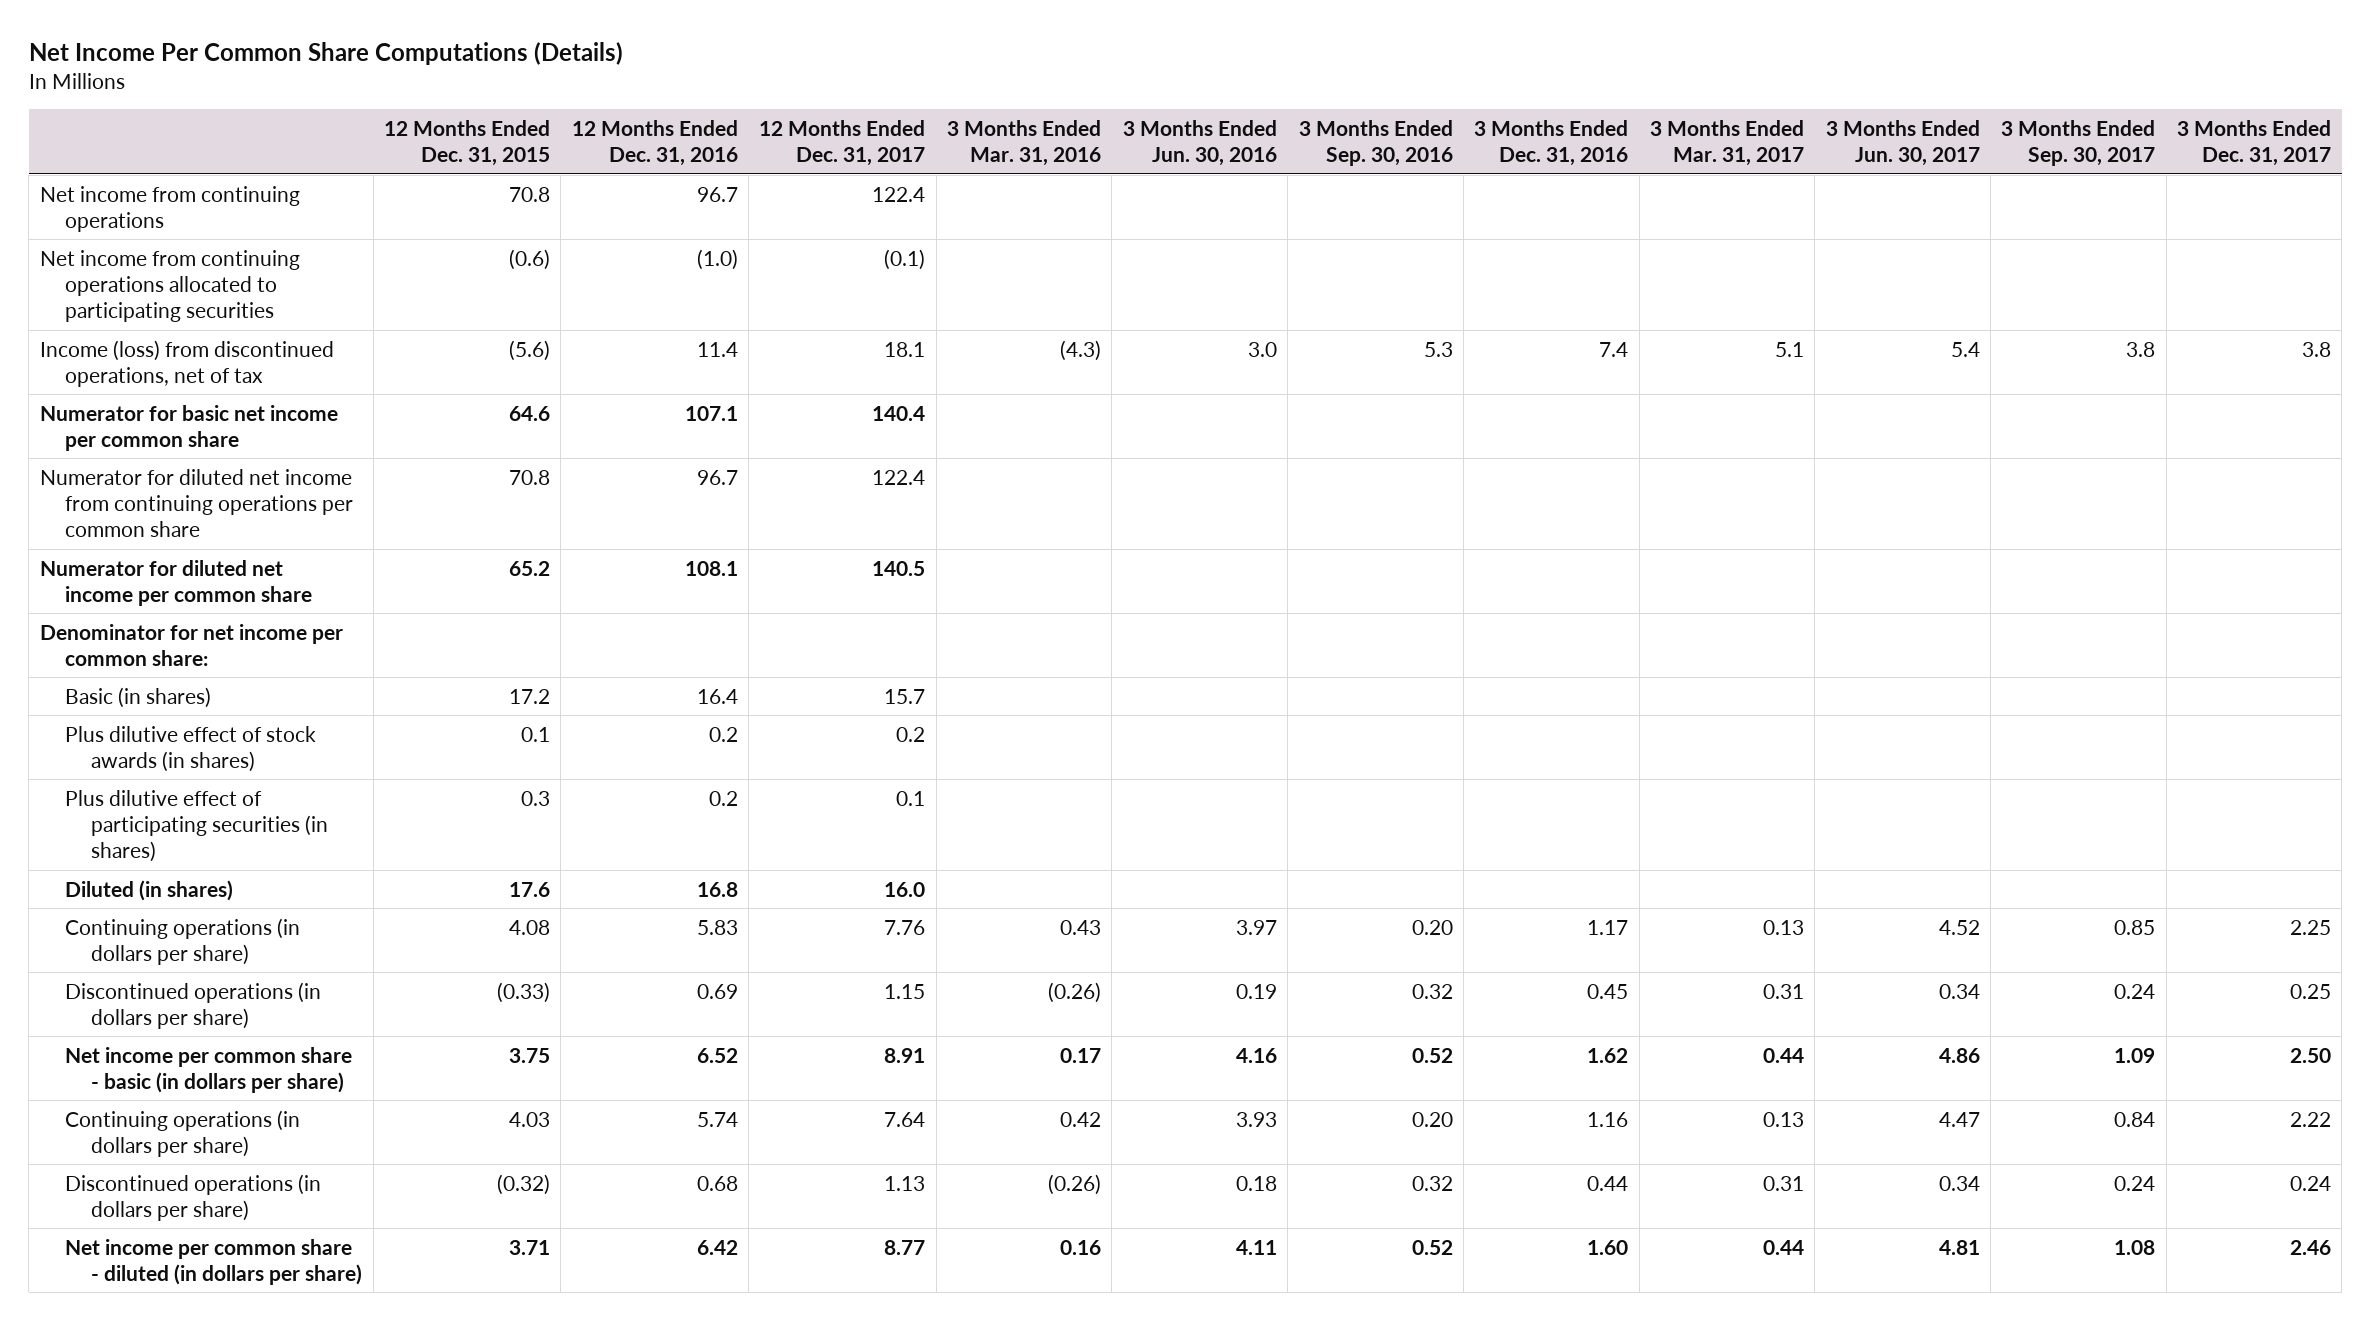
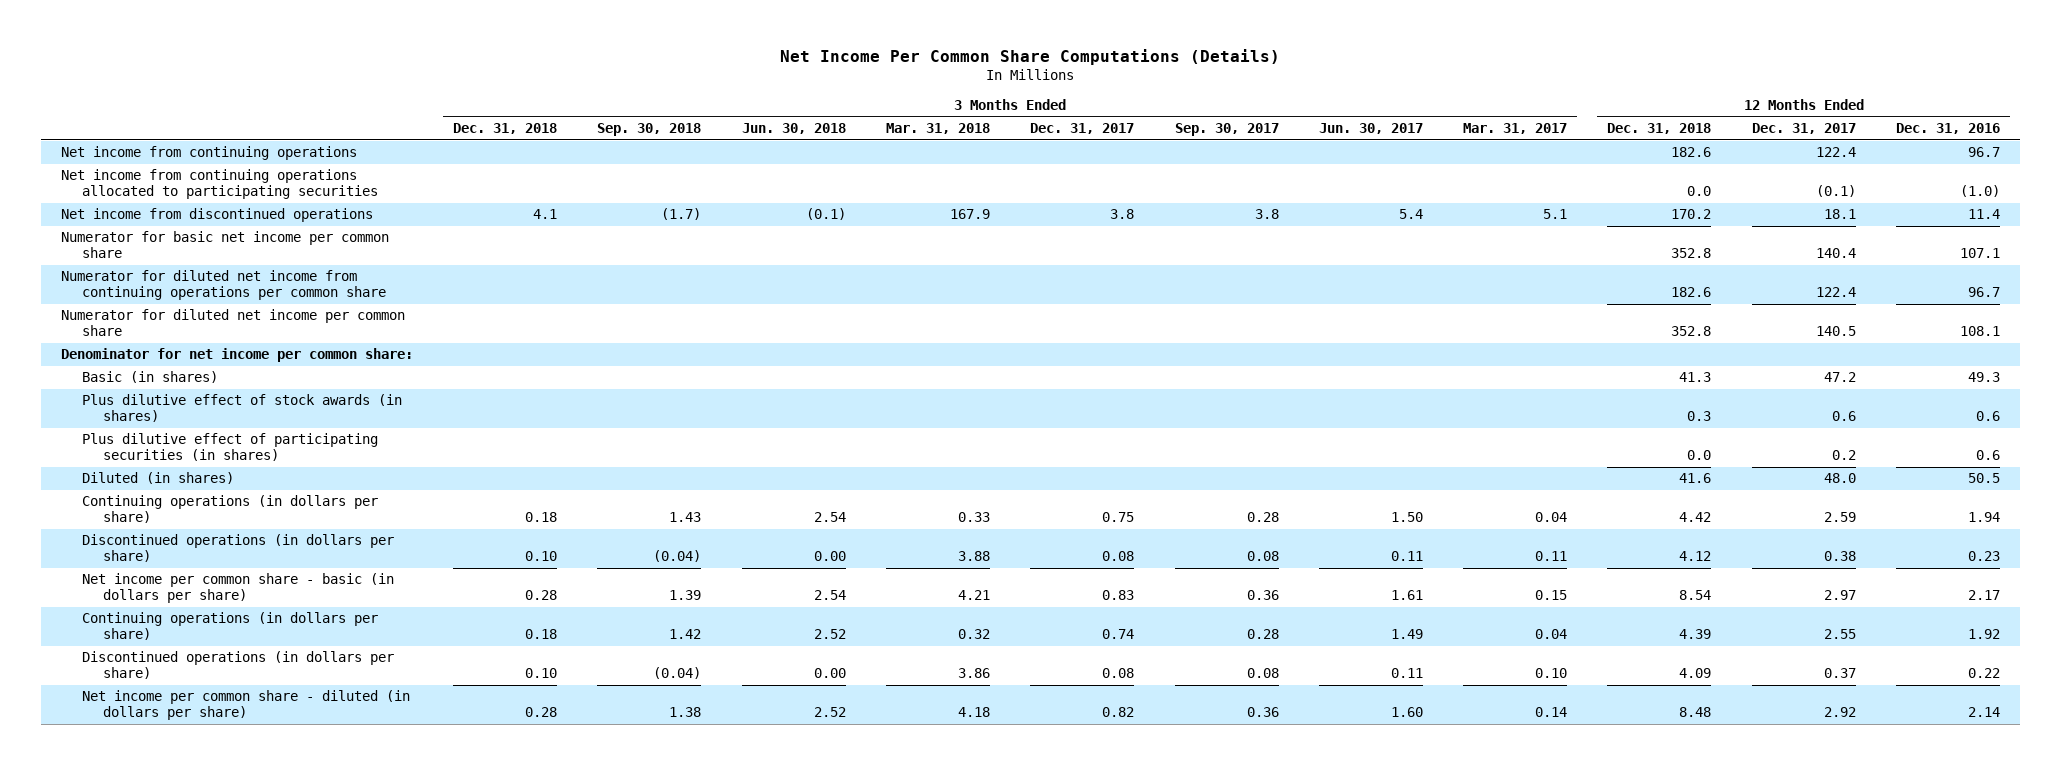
[383,120,550,167] 12 Months Ended Dec. 31, 2015 -> none
[947,120,1102,167] 3 Months Ended Mar. 31, 2016 -> none
[1122,120,1277,167] 3 Months Ended Jun. 30, 2016 -> none
[1298,120,1453,167] 3 Months Ended Sep. 30, 2016 -> none
[1474,120,1629,167] 3 Months Ended Dec. 31, 2016 -> none
none -> [453,123,558,135] Dec. 31, 2018
none -> [597,123,702,137] Sep. 30, 2018
none -> [741,123,846,135] Jun. 30, 2018
none -> [886,123,991,135] Mar. 31, 2018
none -> [1607,123,1712,135] Dec. 31, 2018
[39,339,334,387] Income (loss) from discontinued operations, net of tax -> [60,208,373,223] Net income from discontinued operations
[696,688,738,704] 16.4 -> [1968,372,2001,383] 49.3
[884,688,926,704] 15.7 -> [1823,372,1856,383] 47.2
[708,726,738,742] 0.2 -> [1976,411,2001,422] 0.6
[896,726,926,742] 0.2 -> [1831,411,1856,422] 0.6
[708,790,738,806] 0.2 -> [1976,450,2001,461] 0.6
[896,790,926,806] 0.1 -> [1831,450,1856,461] 0.2
[696,881,738,897] 16.8 -> [1968,473,2001,484] 50.5
[884,881,926,897] 16.0 -> [1823,473,1856,484] 48.0
[696,919,738,935] 5.83 -> [1968,512,2001,523] 1.94
[884,919,926,935] 7.76 -> [1823,512,1856,523] 2.59
[1762,919,1804,935] 0.13 -> [1535,512,1568,523] 0.04
[1938,919,1980,935] 4.52 -> [1390,512,1423,523] 1.50
[2114,919,2156,935] 0.85 -> [1246,512,1279,523] 0.28
[2290,919,2332,935] 2.25 -> [1102,512,1135,523] 0.75
[696,983,738,999] 0.69 -> [1968,551,2001,562] 0.23
[884,983,926,999] 1.15 -> [1823,551,1856,562] 0.38
[1762,983,1804,999] 0.31 -> [1535,551,1568,562] 0.11
[1938,983,1980,999] 0.34 -> [1390,551,1423,562] 0.11
[2114,983,2156,999] 0.24 -> [1246,551,1279,562] 0.08
[2290,983,2332,999] 0.25 -> [1102,551,1135,562] 0.08
[696,1047,738,1063] 6.52 -> [1968,590,2001,601] 2.17
[884,1047,926,1063] 8.91 -> [1823,590,1856,601] 2.97
[1762,1047,1804,1063] 0.44 -> [1535,590,1568,601] 0.15
[1938,1047,1980,1063] 4.86 -> [1390,590,1423,601] 1.61
[2114,1047,2156,1063] 1.09 -> [1246,590,1279,601] 0.36
[2290,1047,2332,1063] 2.50 -> [1102,590,1135,601] 0.83
[696,1111,738,1127] 5.74 -> [1968,629,2001,640] 1.92
[884,1111,926,1127] 7.64 -> [1823,629,1856,640] 2.55
[1762,1111,1804,1127] 0.13 -> [1535,629,1568,640] 0.04
[1938,1111,1980,1127] 4.47 -> [1390,629,1423,640] 1.49
[2114,1111,2156,1127] 0.84 -> [1246,629,1279,640] 0.28
[2290,1111,2332,1127] 2.22 -> [1102,629,1135,640] 0.74
[696,1175,738,1191] 0.68 -> [1968,668,2001,679] 0.22
[884,1175,926,1191] 1.13 -> [1823,668,1856,679] 0.37
[1762,1175,1804,1191] 0.31 -> [1535,668,1568,679] 0.10
[1938,1175,1980,1191] 0.34 -> [1390,668,1423,679] 0.11
[2114,1175,2156,1191] 0.24 -> [1246,668,1279,679] 0.08
[2290,1175,2332,1191] 0.24 -> [1102,668,1135,679] 0.08
[696,1239,738,1255] 6.42 -> [1968,707,2001,718] 2.14
[884,1239,926,1255] 8.77 -> [1823,707,1856,718] 2.92
[1762,1239,1804,1255] 0.44 -> [1535,707,1568,718] 0.14
[1938,1239,1980,1255] 4.81 -> [1390,707,1423,718] 1.60
[2114,1239,2156,1255] 1.08 -> [1246,707,1279,718] 0.36
[2290,1239,2332,1255] 2.46 -> [1102,707,1135,718] 0.82

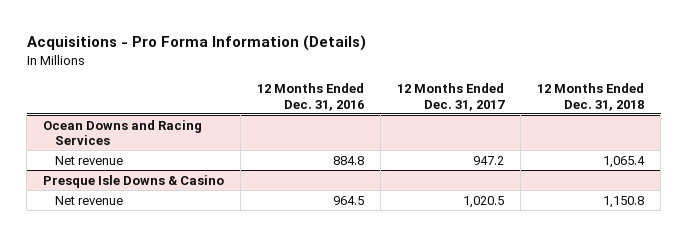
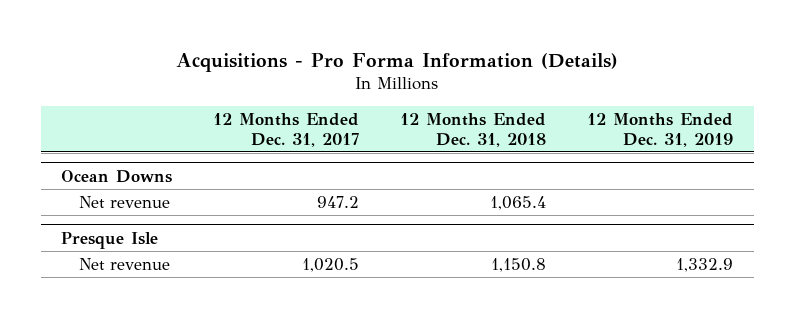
[257,83,365,111] 12 Months Ended Dec. 31, 2016 -> none
none -> [587,112,734,147] 12 Months Ended Dec. 31, 2019
[43,119,203,146] Ocean Downs and Racing Services -> [61,169,173,183] Ocean Downs
[43,174,225,188] Presque Isle Downs & Casino -> [61,231,159,249] Presque Isle

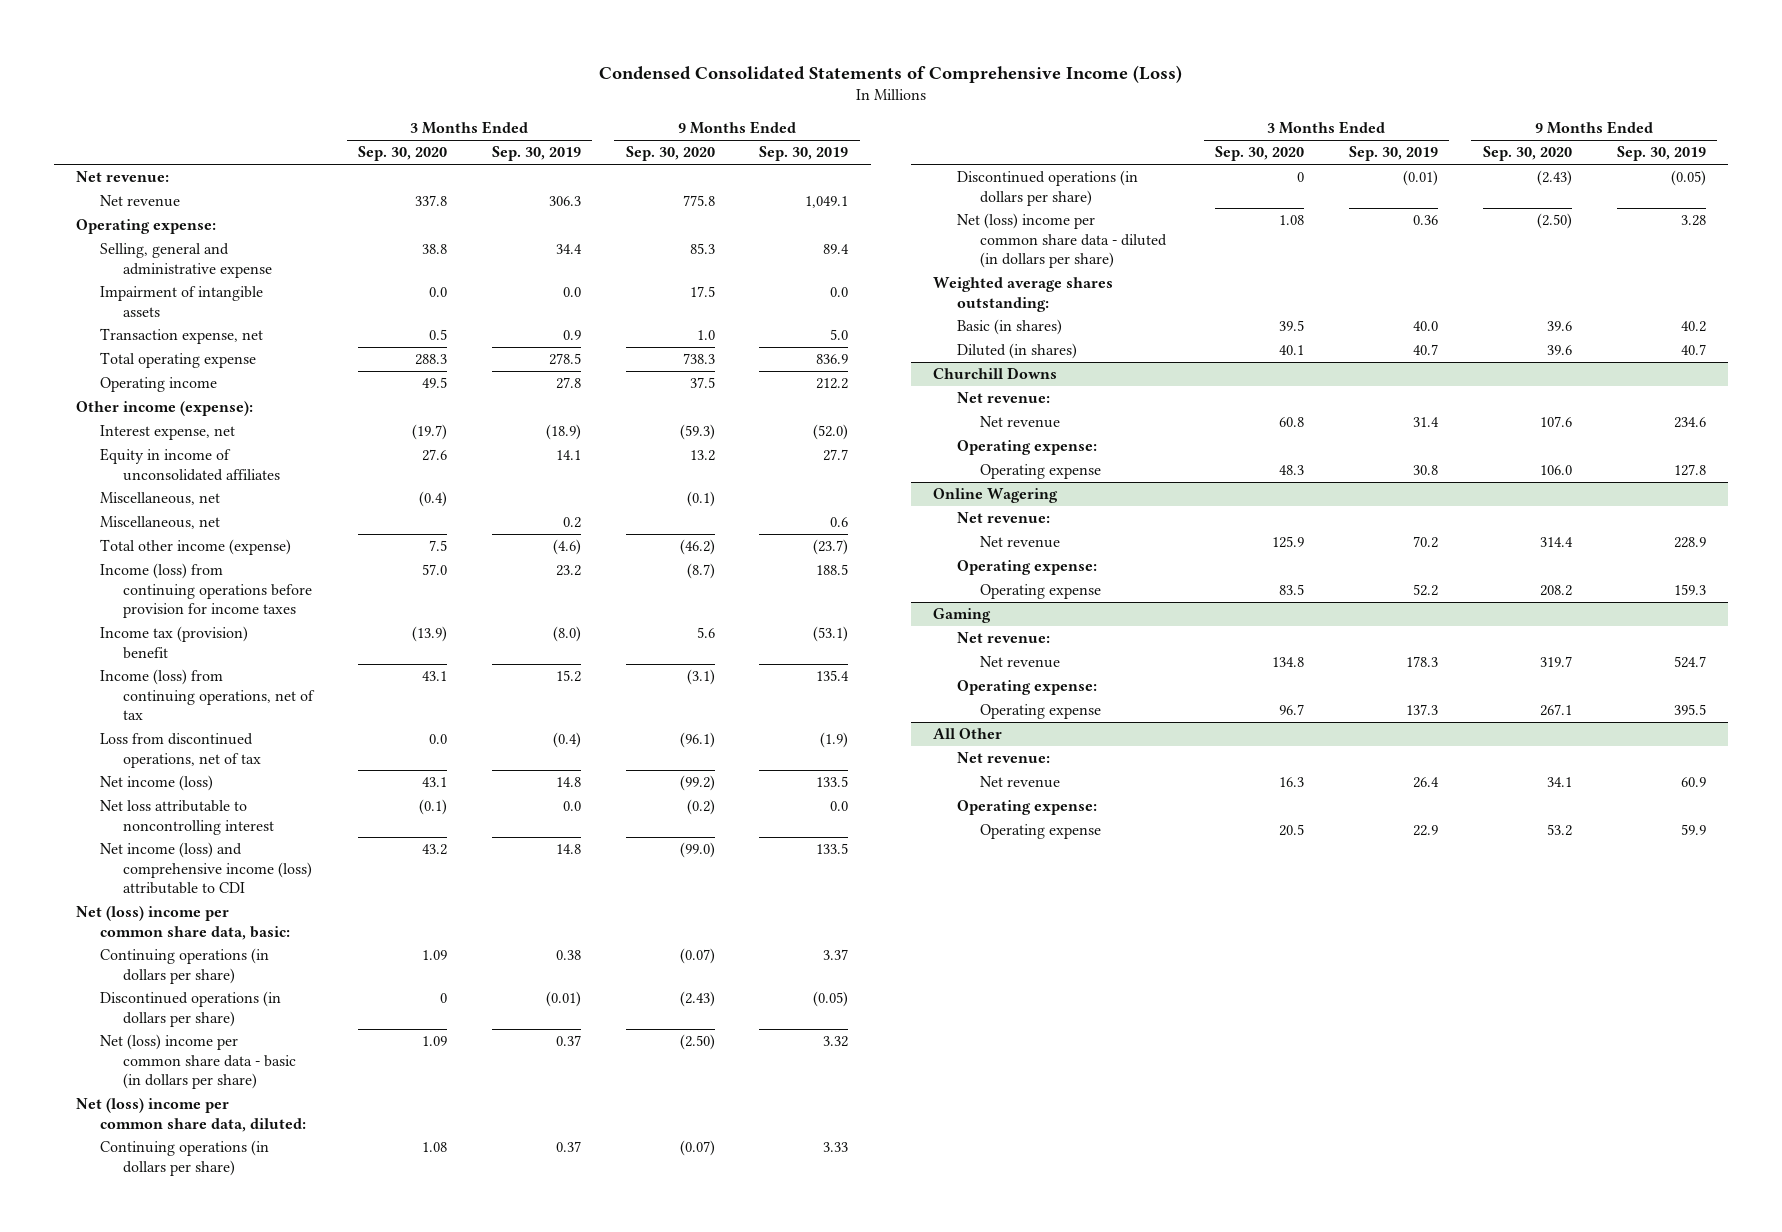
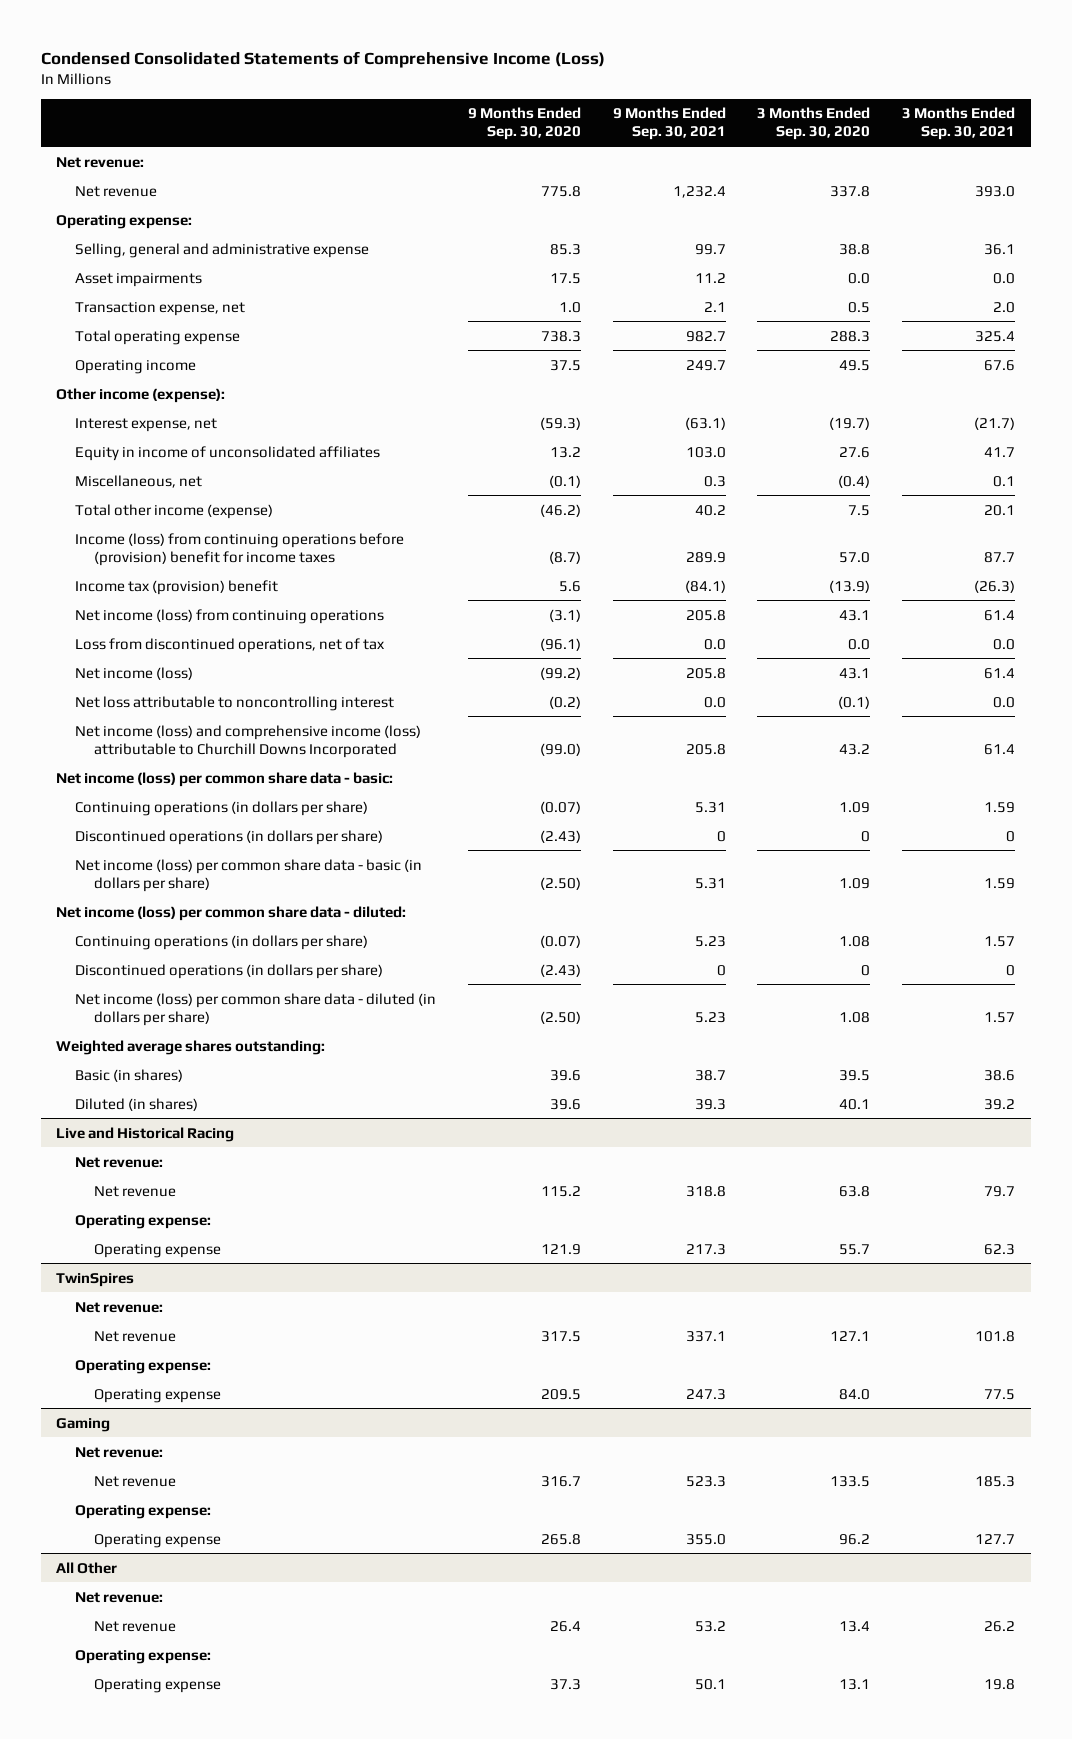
[491,146,581,162] Sep. 30, 2019 -> none
[759,146,849,162] Sep. 30, 2019 -> none
none -> [612,107,726,141] 9 Months Ended Sep. 30, 2021
none -> [902,107,1016,141] 3 Months Ended Sep. 30, 2021
[99,286,263,317] Impairment of intangible assets -> [75,272,203,287] Asset impairments
[99,516,220,530] Miscellaneous, net -> none
[99,563,312,618] Income (loss) from continuing operations before provision for income taxes -> [75,532,405,566] Income (loss) from continuing operations before (provision) benefit for income taxes
[99,669,315,720] Income (loss) from continuing operations, net of tax -> [75,608,385,624] Net income (loss) from continuing operations
[99,842,312,894] Net income (loss) and comprehensive income (loss) attributable to CDI -> [75,724,422,758] Net income (loss) and comprehensive income (loss) attributable to Churchill Downs Incorporated
[76,906,290,940] Net (loss) income per common share data, basic: -> [56,771,394,787] Net income (loss) per common share data - basic:
[99,1034,296,1089] Net (loss) income per common share data - basic (in dollars per share) -> [75,858,423,892] Net income (loss) per common share data - basic (in dollars per share)
[76,1098,306,1132] Net (loss) income per common share data, diluted: -> [56,905,407,921] Net income (loss) per common share data - diluted:
[956,213,1168,268] Net (loss) income per common share data - diluted (in dollars per share) -> [75,992,437,1026] Net income (loss) per common share data - diluted (in dollars per share)
[933,367,1058,380] Churchill Downs -> none
none -> [56,1126,235,1142] Live and Historical Racing
[1278,417,1304,428] 60.8 -> [839,1185,871,1197] 63.8
[1539,416,1572,428] 107.6 -> [541,1185,582,1197] 115.2
[933,488,1059,504] Online Wagering -> none
[1278,465,1304,476] 48.3 -> [839,1243,871,1255] 55.7
[1539,465,1572,476] 106.0 -> [541,1243,582,1255] 121.9
none -> [56,1272,135,1287] TwinSpires
[1271,536,1304,549] 125.9 -> [830,1330,871,1341] 127.1
[1539,537,1573,548] 314.4 -> [541,1330,582,1342] 317.5
[1278,584,1304,596] 83.5 -> [839,1388,871,1400] 84.0
[1539,585,1572,597] 208.2 -> [541,1388,582,1400] 209.5
[1271,657,1304,668] 134.8 -> [830,1475,871,1487] 133.5
[1539,656,1572,668] 319.7 -> [541,1475,582,1487] 316.7
[1278,704,1304,716] 96.7 -> [839,1533,871,1545] 96.2
[1539,704,1572,717] 267.1 -> [541,1533,582,1545] 265.8
[1278,777,1304,788] 16.3 -> [839,1620,871,1632] 13.4
[1546,777,1572,788] 34.1 -> [550,1620,582,1632] 26.4
[1278,824,1304,837] 20.5 -> [839,1678,871,1690] 13.1
[1546,824,1572,837] 53.2 -> [550,1678,582,1690] 37.3

